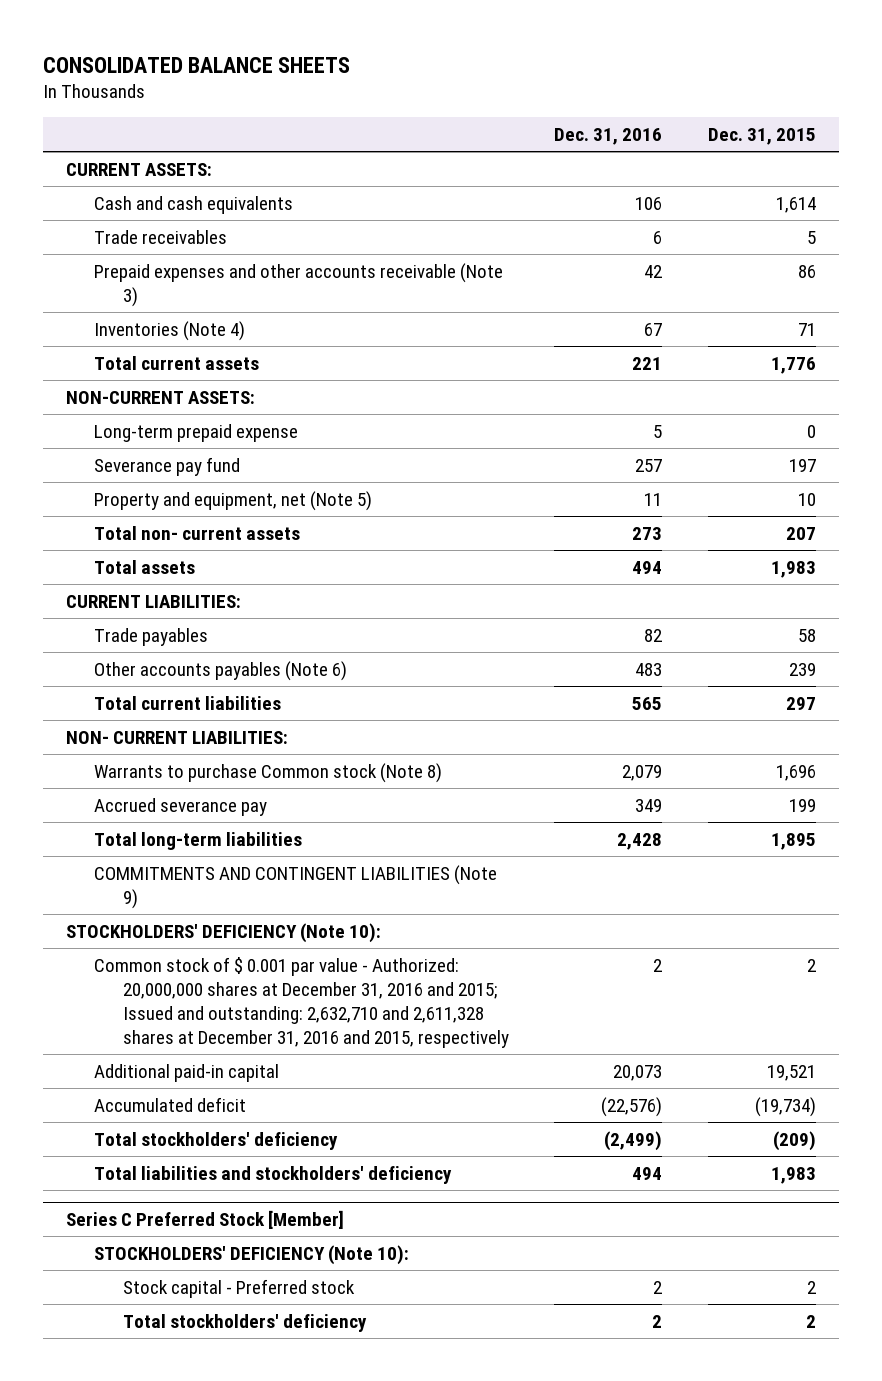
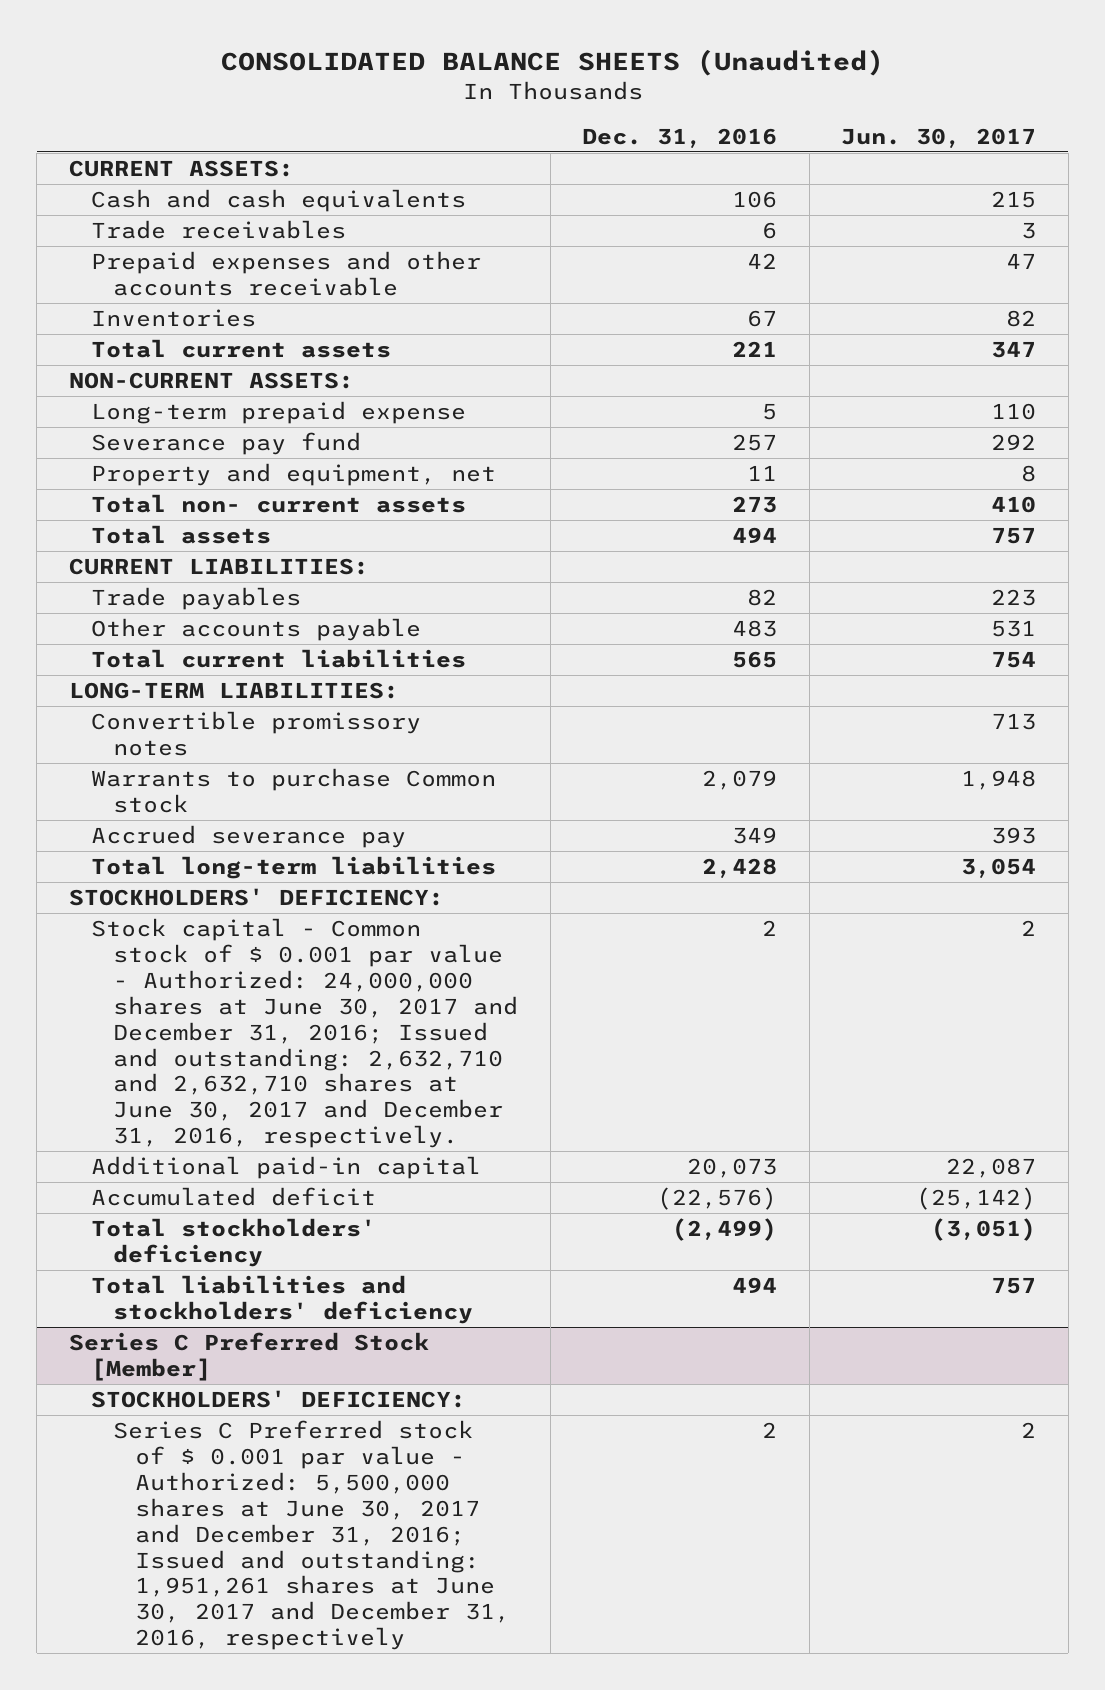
[43,56,351,73] CONSOLIDATED BALANCE SHEETS -> [220,49,884,77] CONSOLIDATED BALANCE SHEETS (Unaudited)
[708,128,817,146] Dec. 31, 2015 -> none
none -> [841,127,1037,148] Jun. 30, 2017
[94,262,504,307] Prepaid expenses and other accounts receivable (Note 3) -> [90,251,481,297] Prepaid expenses and other accounts receivable
[94,320,246,341] Inventories (Note 4) -> [90,309,256,328] Inventories
[94,490,373,511] Property and equipment, net (Note 5) -> [90,463,496,487] Property and equipment, net
[94,660,348,681] Other accounts payables (Note 6) -> [90,618,421,642] Other accounts payable
[66,730,289,744] NON- CURRENT LIABILITIES: -> [68,682,399,700] LONG-TERM LIABILITIES:
none -> [90,711,421,757] Convertible promissory notes
[94,762,443,783] Warrants to purchase Common stock (Note 8) -> [90,768,496,814] Warrants to purchase Common stock
[94,864,498,909] COMMITMENTS AND CONTINGENT LIABILITIES (Note 9) -> none
[66,922,382,943] STOCKHOLDERS' DEFICIENCY (Note 10): -> [68,888,444,907] STOCKHOLDERS' DEFICIENCY:
[94,956,509,1049] Common stock of $ 0.001 par value - Authorized: 20,000,000 shares at December 31, 2016 and 2015; Issued and outstanding: 2,632,710 and 2,611,328 shares at December 31, 2016 and 2015, respectively -> [90,918,519,1149] Stock capital - Common stock of $ 0.001 par value - Authorized: 24,000,000 shares at June 30, 2017 and December 31, 2016; Issued and outstanding: 2,632,710 and 2,632,710 shares at June 30, 2017 and December 31, 2016, respectively.
[122,1313,367,1332] Total stockholders' deficiency -> none
[94,1244,410,1265] STOCKHOLDERS' DEFICIENCY (Note 10): -> [90,1390,466,1409] STOCKHOLDERS' DEFICIENCY:
[122,1278,355,1298] Stock capital - Preferred stock -> [113,1420,511,1651] Series C Preferred stock of $ 0.001 par value - Authorized: 5,500,000 shares at June 30, 2017 and December 31, 2016; Issued and outstanding: 1,951,261 shares at June 30, 2017 and December 31, 2016, respectively

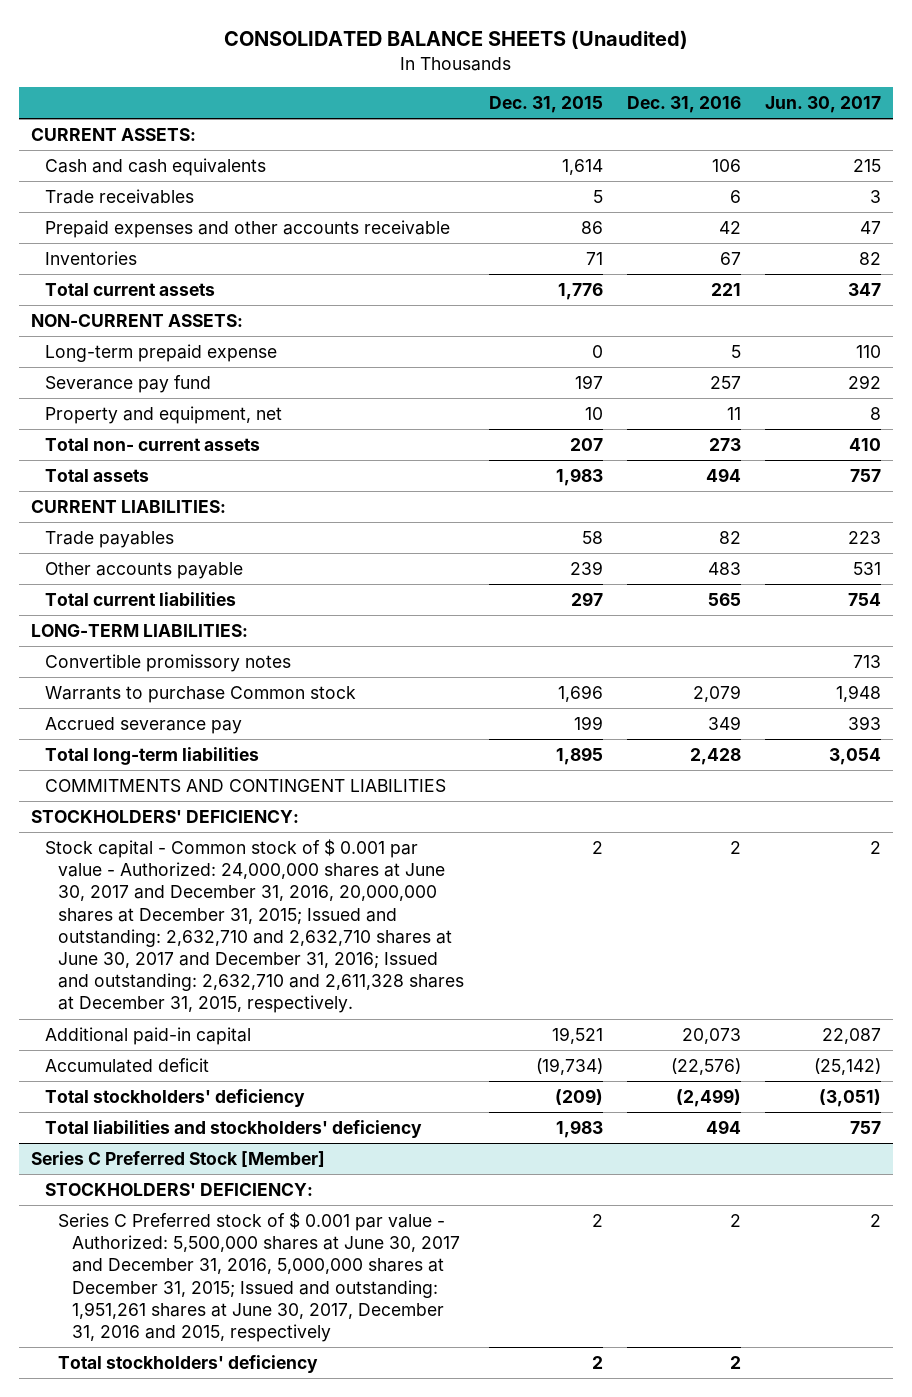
none -> [488,96,603,114] Dec. 31, 2015
none -> [44,778,446,792] COMMITMENTS AND CONTINGENT LIABILITIES
[90,918,519,1149] Stock capital - Common stock of $ 0.001 par value - Authorized: 24,000,000 shares at June 30, 2017 and December 31, 2016; Issued and outstanding: 2,632,710 and 2,632,710 shares at June 30, 2017 and December 31, 2016, respectively. -> [44,838,465,1014] Stock capital - Common stock of $ 0.001 par value - Authorized: 24,000,000 shares at June 30, 2017 and December 31, 2016, 20,000,000 shares at December 31, 2015; Issued and outstanding: 2,632,710 and 2,632,710 shares at June 30, 2017 and December 31, 2016; Issued and outstanding: 2,632,710 and 2,611,328 shares at December 31, 2015, respectively.
[113,1420,511,1651] Series C Preferred stock of $ 0.001 par value - Authorized: 5,500,000 shares at June 30, 2017 and December 31, 2016; Issued and outstanding: 1,951,261 shares at June 30, 2017 and December 31, 2016, respectively -> [58,1211,461,1343] Series C Preferred stock of $ 0.001 par value - Authorized: 5,500,000 shares at June 30, 2017 and December 31, 2016, 5,000,000 shares at December 31, 2015; Issued and outstanding: 1,951,261 shares at June 30, 2017, December 31, 2016 and 2015, respectively
none -> [58,1354,319,1373] Total stockholders' deficiency

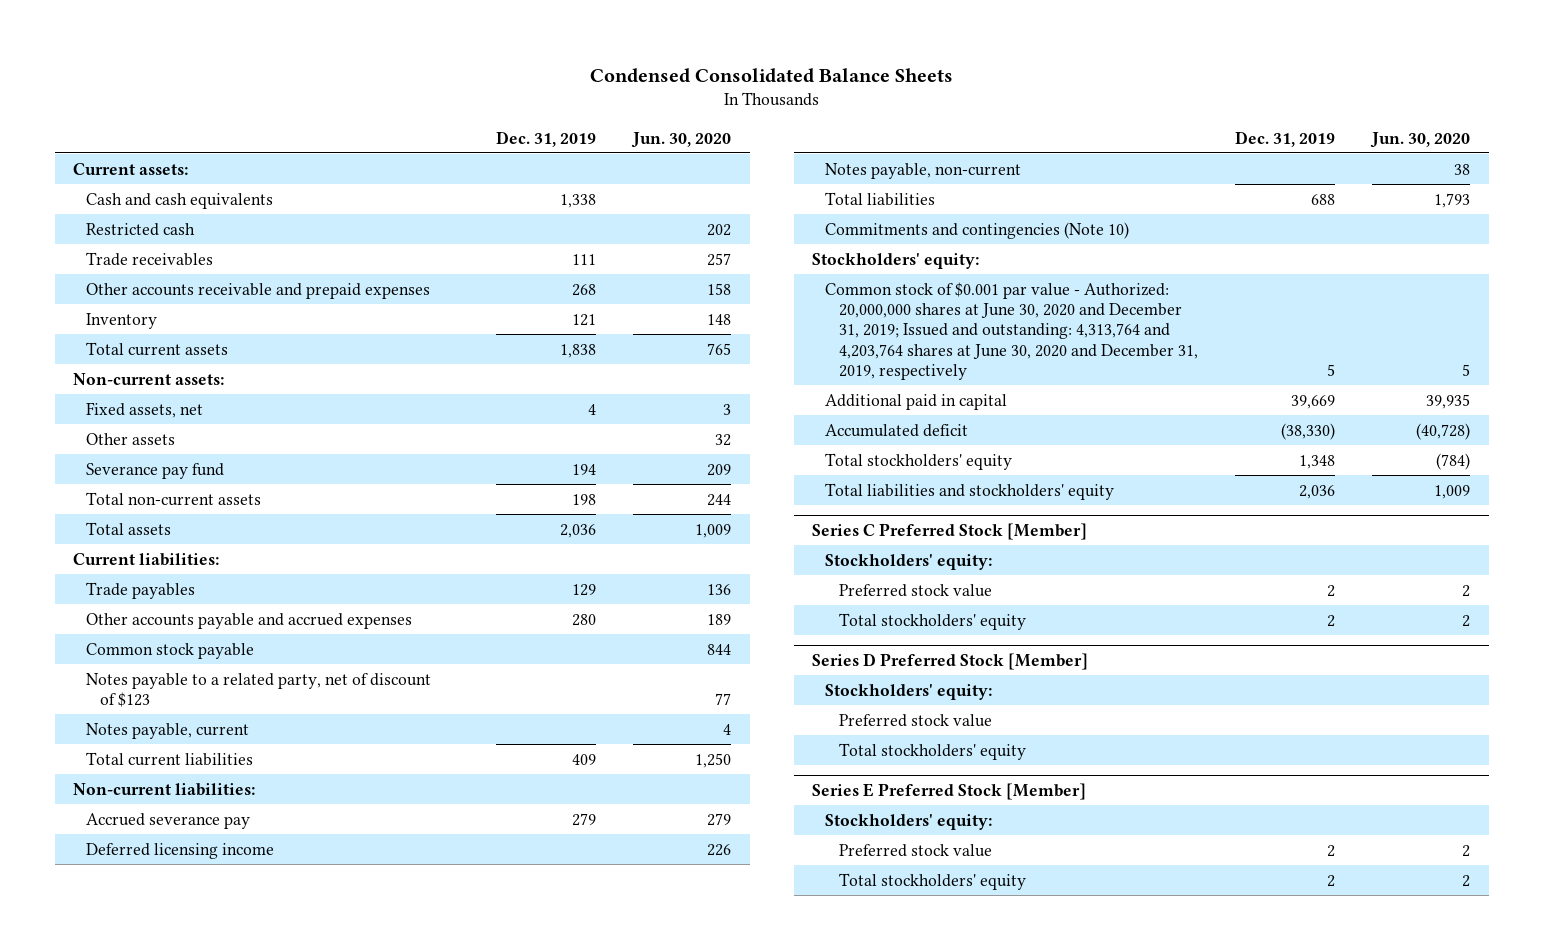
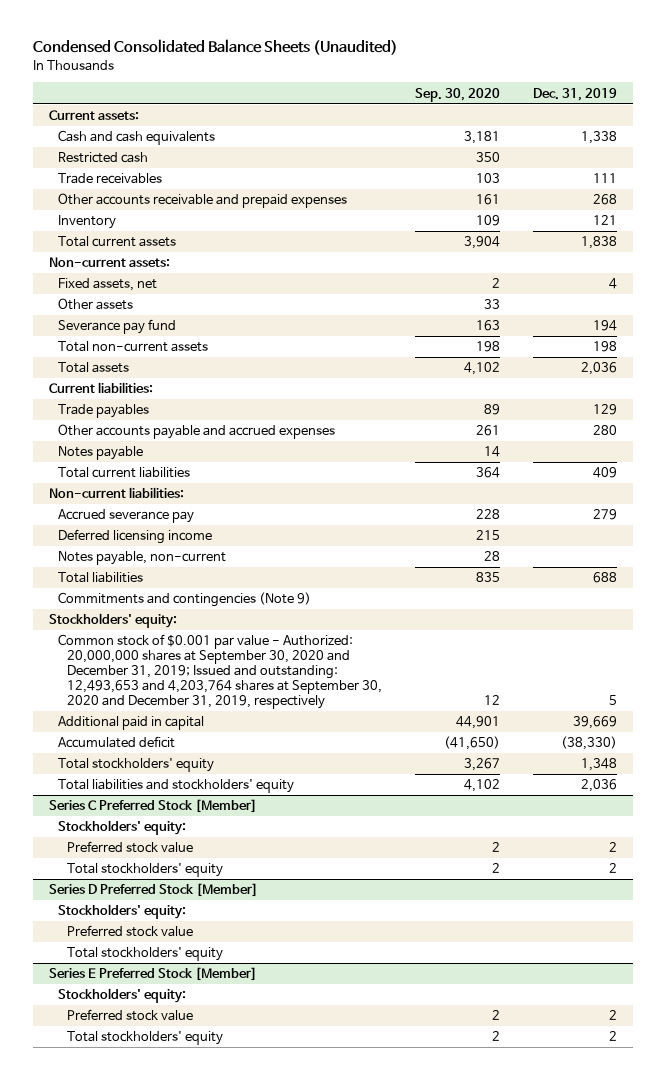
[589,67,953,83] Condensed Consolidated Balance Sheets -> [32,39,398,56] Condensed Consolidated Balance Sheets (Unaudited)
[631,131,732,148] Jun. 30, 2020 -> none
none -> [414,87,500,102] Sep. 30, 2020
[86,642,255,659] Common stock payable -> none
[86,672,432,707] Notes payable to a related party, net of discount of $123 -> none
[86,722,250,739] Notes payable, current -> [58,446,144,461] Notes payable
[825,221,1130,239] Commitments and contingencies (Note 10) -> [58,592,312,608] Commitments and contingencies (Note 9)
[825,281,1198,381] Common stock of $0.001 par value - Authorized: 20,000,000 shares at June 30, 2020 and December 31, 2019; Issued and outstanding: 4,313,764 and 4,203,764 shares at June 30, 2020 and December 31, 2019, respectively -> [58,634,383,709] Common stock of $0.001 par value - Authorized: 20,000,000 shares at September 30, 2020 and December 31, 2019; Issued and outstanding: 12,493,653 and 4,203,764 shares at September 30, 2020 and December 31, 2019, respectively

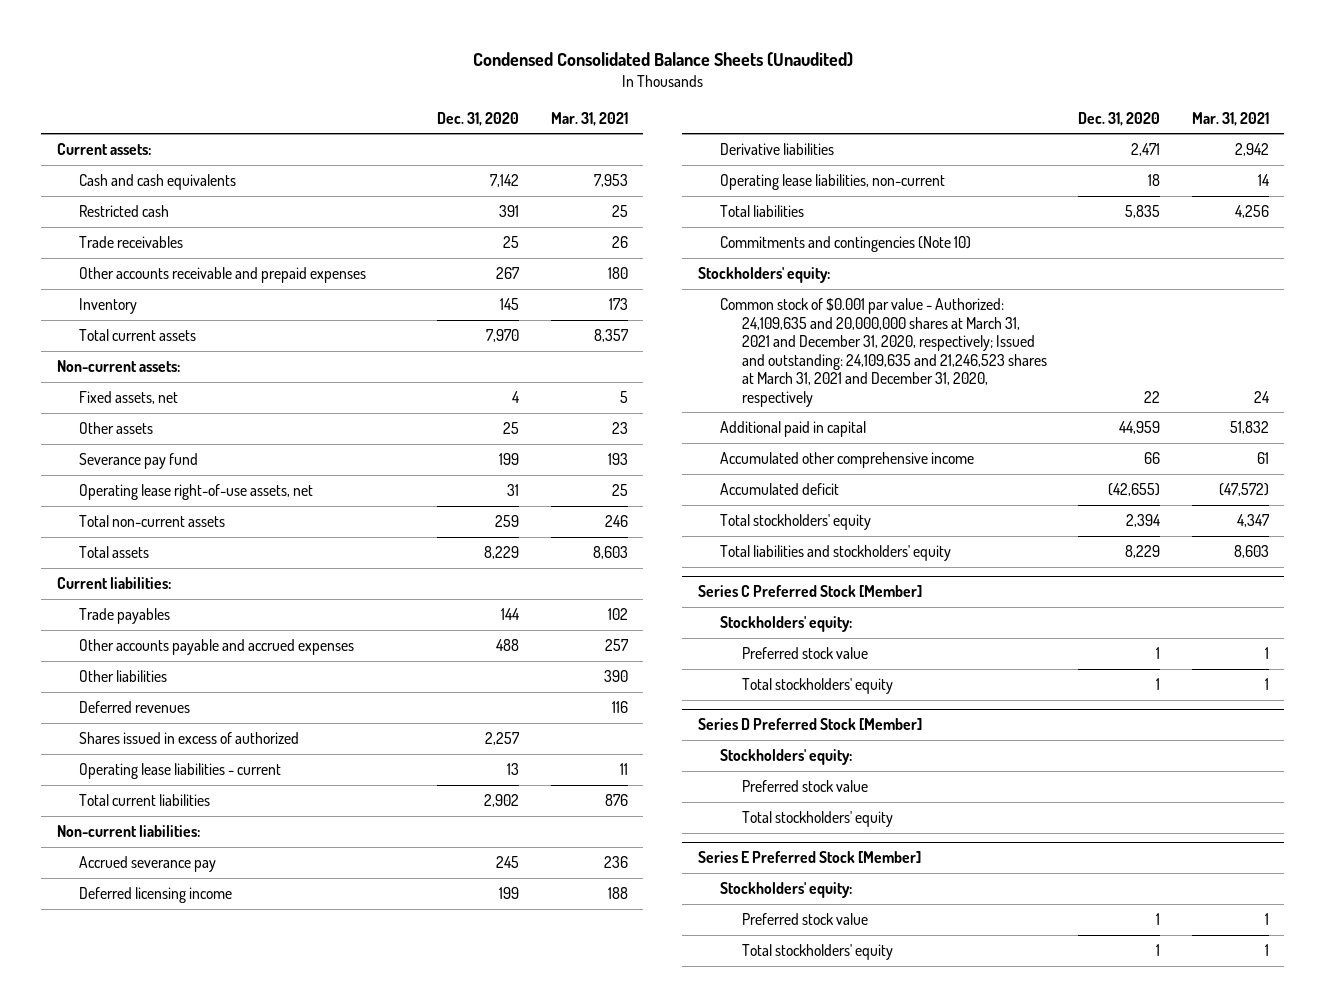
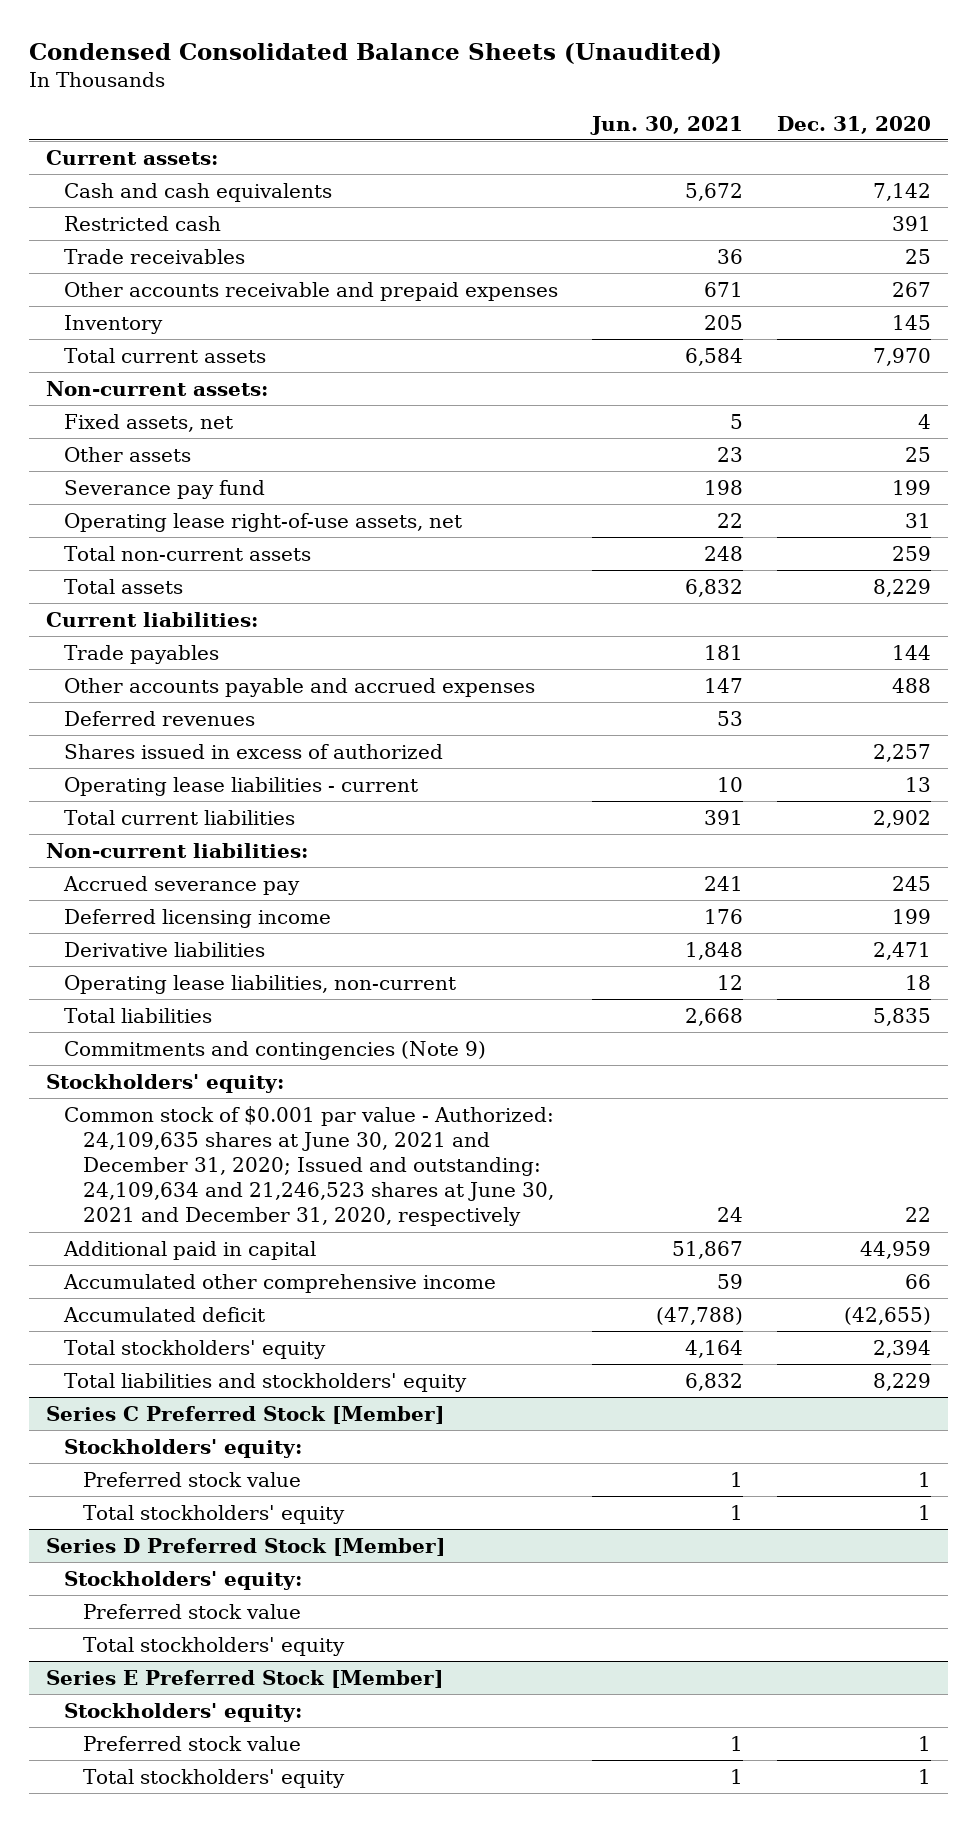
[550,111,628,126] Mar. 31, 2021 -> none
none -> [590,115,744,135] Jun. 30, 2021
[78,670,167,683] Other liabilities -> none
[719,236,971,253] Commitments and contingencies (Note 10) -> [64,1040,487,1060] Commitments and contingencies (Note 9)
[719,298,1047,407] Common stock of $0.001 par value - Authorized: 24,109,635 and 20,000,000 shares at March 31, 2021 and December 31, 2020, respectively; Issued and outstanding: 24,109,635 and 21,246,523 shares at March 31, 2021 and December 31, 2020, respectively -> [64,1105,555,1227] Common stock of $0.001 par value - Authorized: 24,109,635 shares at June 30, 2021 and December 31, 2020; Issued and outstanding: 24,109,634 and 21,246,523 shares at June 30, 2021 and December 31, 2020, respectively

